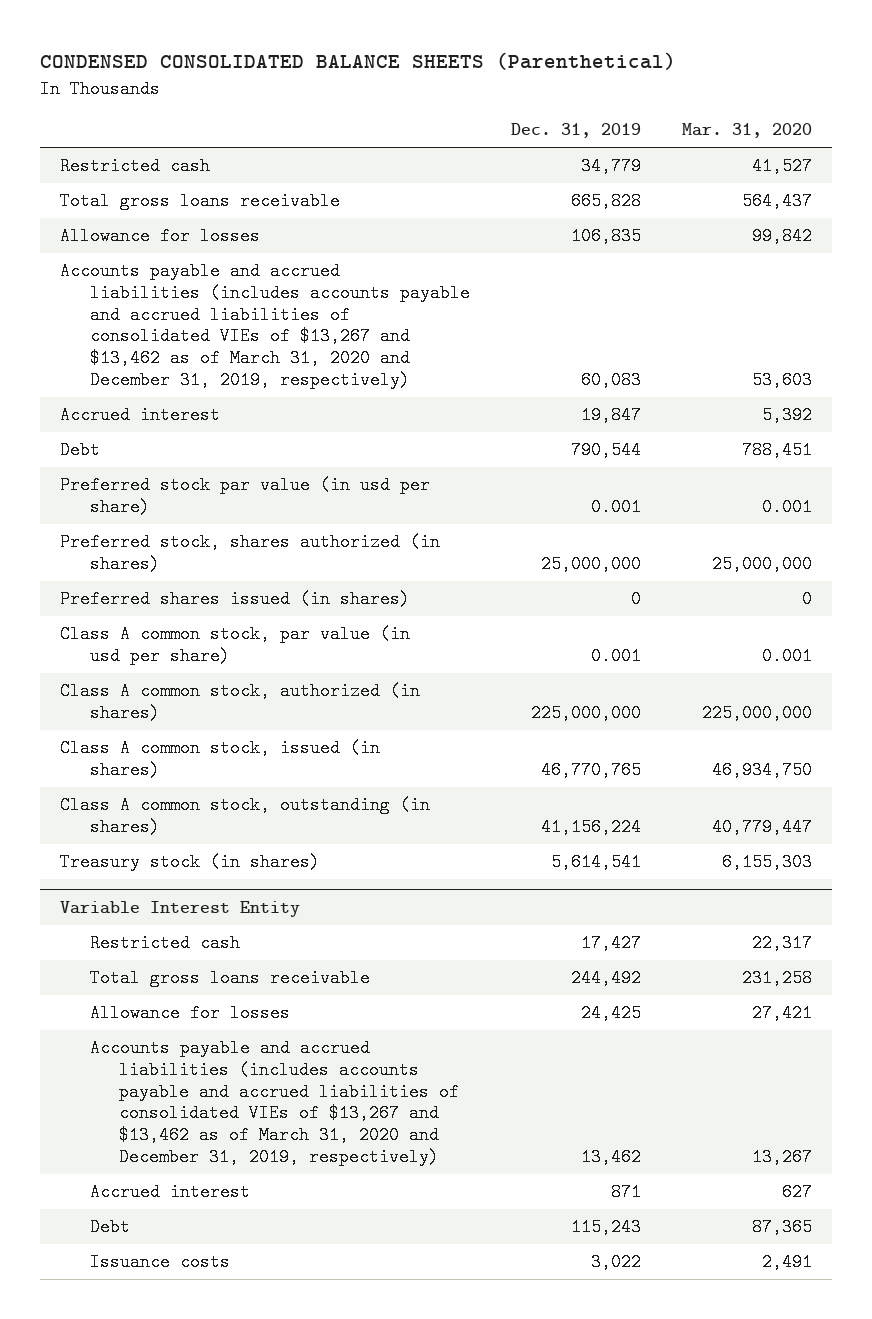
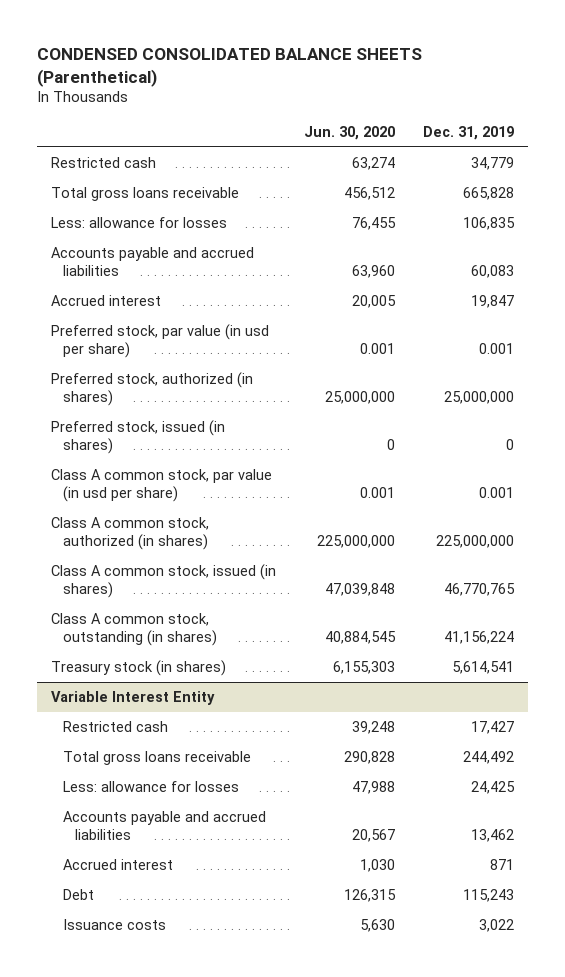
[681,123,812,139] Mar. 31, 2020 -> none
none -> [304,125,396,140] Jun. 30, 2020
[60,227,261,246] Allowance for losses -> [51,217,228,229] Less: allowance for losses
[60,262,470,389] Accounts payable and accrued liabilities (includes accounts payable and accrued liabilities of consolidated VIEs of $13,267 and $13,462 as of March 31, 2020 and December 31, 2019, respectively) -> [51,247,255,277] Accounts payable and accrued liabilities
[60,441,101,460] Debt -> none
[60,476,431,516] Preferred stock par value (in usd per share) -> [51,324,270,359] Preferred stock, par value (in usd per share)
[60,533,441,573] Preferred stock, shares authorized (in shares) -> [51,372,254,407] Preferred stock, authorized (in shares)
[60,590,411,609] Preferred shares issued (in shares) -> [51,420,226,455] Preferred stock, issued (in shares)
[89,1004,290,1023] Allowance for losses -> [63,781,240,793] Less: allowance for losses
[89,1039,460,1166] Accounts payable and accrued liabilities (includes accounts payable and accrued liabilities of consolidated VIEs of $13,267 and $13,462 as of March 31, 2020 and December 31, 2019, respectively) -> [63,811,267,841] Accounts payable and accrued liabilities

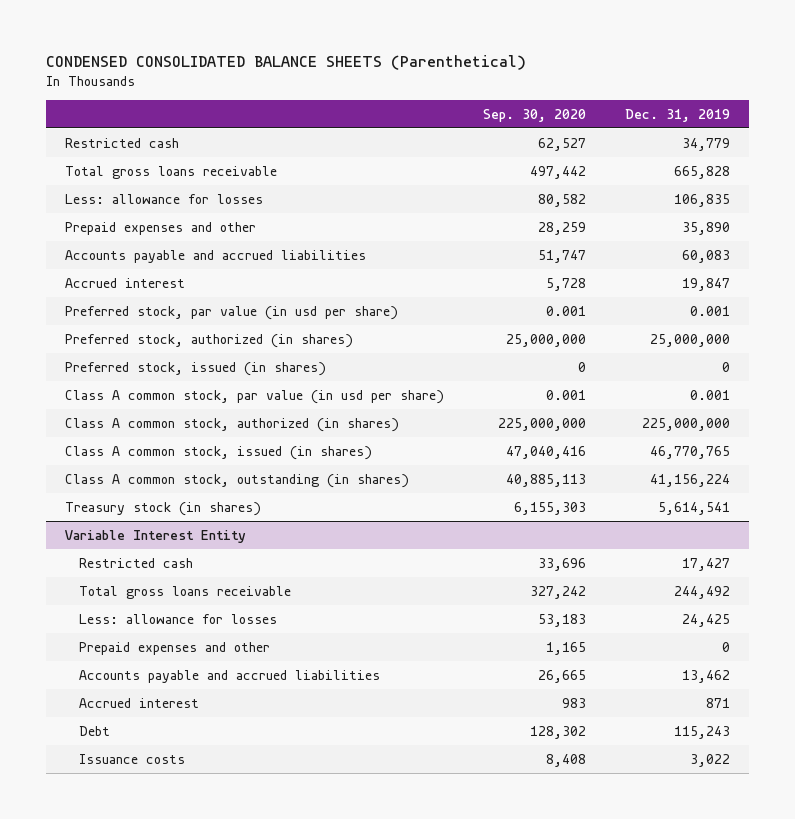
[304,125,396,140] Jun. 30, 2020 -> none
none -> [482,108,586,122] Sep. 30, 2020
none -> [65,221,257,235] Prepaid expenses and other
none -> [78,641,270,655] Prepaid expenses and other

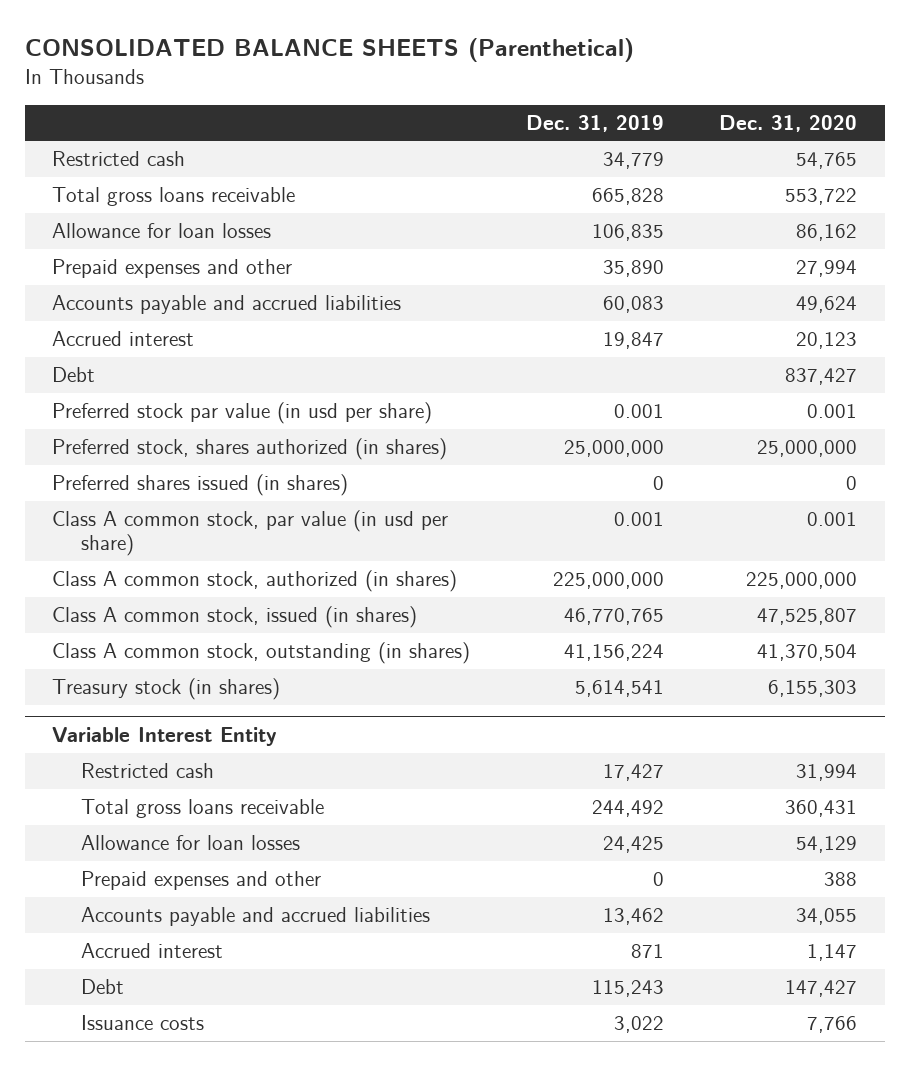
[45,55,526,71] CONDENSED CONSOLIDATED BALANCE SHEETS (Parenthetical) -> [24,38,634,63] CONSOLIDATED BALANCE SHEETS (Parenthetical)
[482,108,586,122] Sep. 30, 2020 -> none
none -> [719,114,858,132] Dec. 31, 2020
[65,193,264,204] Less: allowance for losses -> [52,223,272,239] Allowance for loan losses
none -> [52,367,96,383] Debt
[65,305,399,320] Preferred stock, par value (in usd per share) -> [52,402,433,425] Preferred stock par value (in usd per share)
[65,333,354,348] Preferred stock, authorized (in shares) -> [52,438,448,461] Preferred stock, shares authorized (in shares)
[65,361,327,376] Preferred stock, issued (in shares) -> [52,474,349,497] Preferred shares issued (in shares)
[78,613,277,624] Less: allowance for losses -> [80,835,300,851] Allowance for loan losses

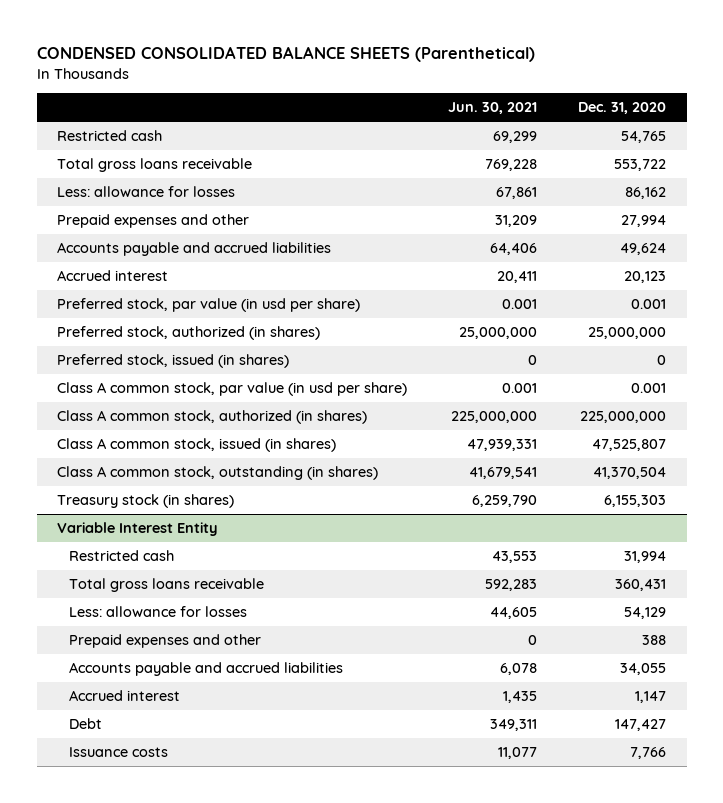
[24,38,634,63] CONSOLIDATED BALANCE SHEETS (Parenthetical) -> [36,46,535,63] CONDENSED CONSOLIDATED BALANCE SHEETS (Parenthetical)
[525,114,664,132] Dec. 31, 2019 -> none
none -> [448,102,538,115] Jun. 30, 2021
[52,223,272,239] Allowance for loan losses -> [57,186,236,198] Less: allowance for losses
[52,367,96,383] Debt -> none
[52,402,433,425] Preferred stock par value (in usd per share) -> [57,298,361,313] Preferred stock, par value (in usd per share)
[52,438,448,461] Preferred stock, shares authorized (in shares) -> [57,326,321,341] Preferred stock, authorized (in shares)
[52,474,349,497] Preferred shares issued (in shares) -> [57,354,290,369] Preferred stock, issued (in shares)
[80,835,300,851] Allowance for loan losses -> [69,606,248,618] Less: allowance for losses

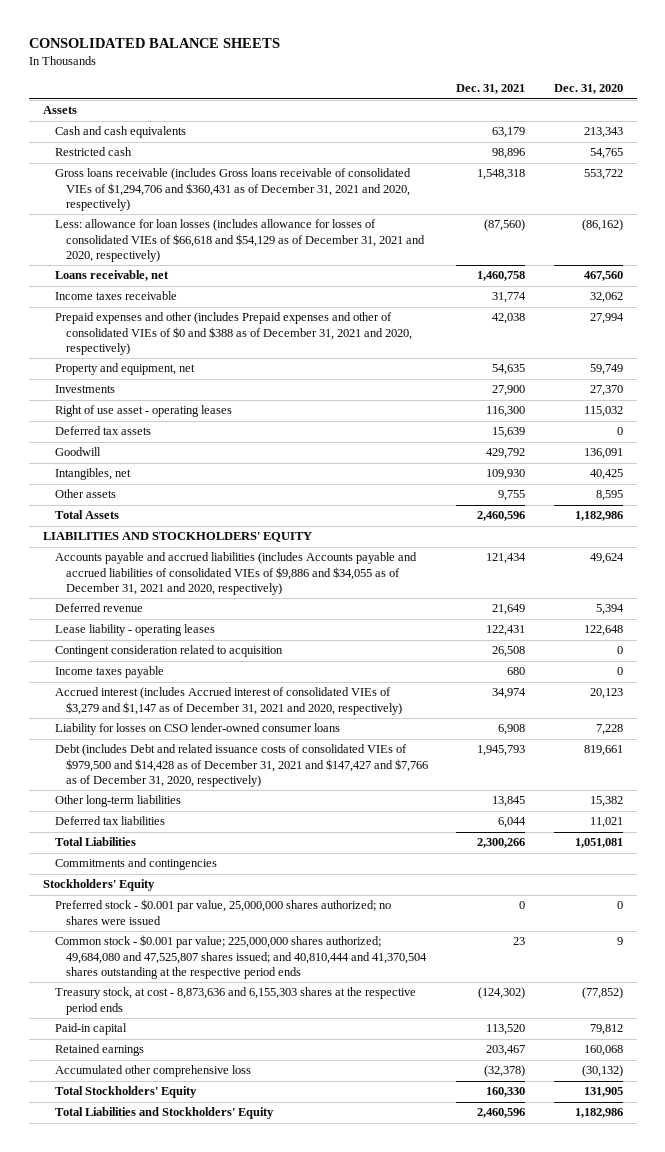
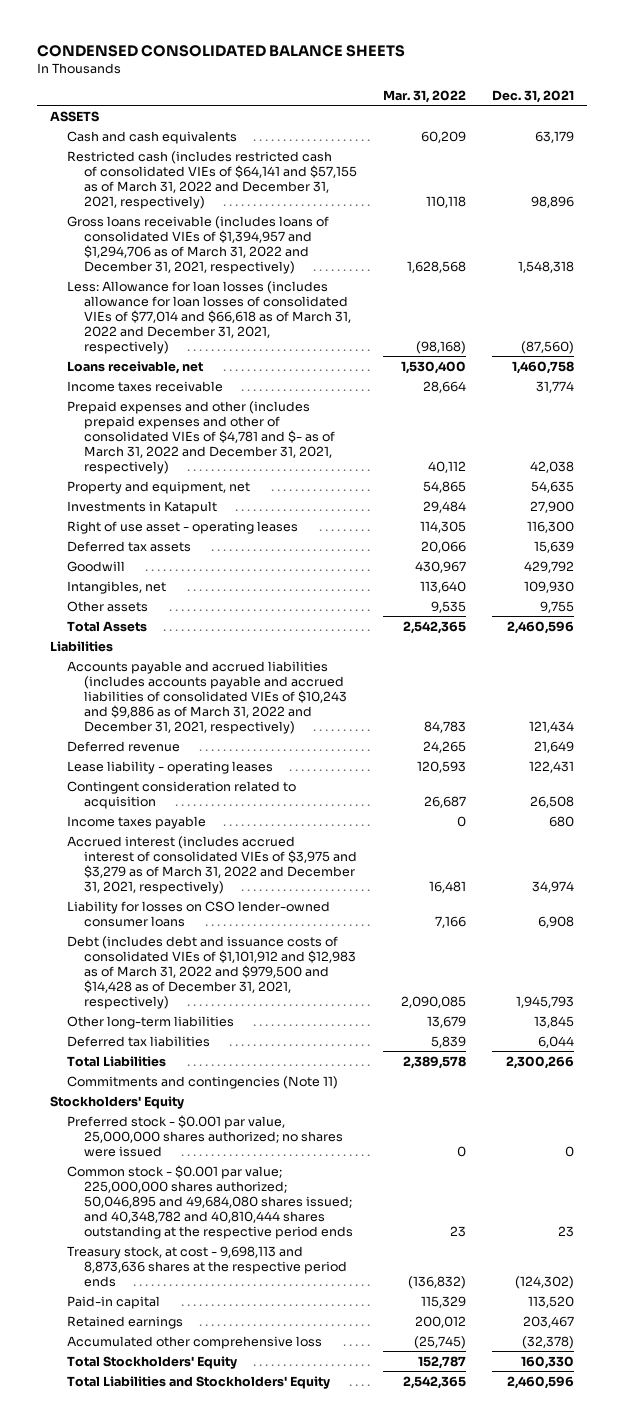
[28,38,280,49] CONSOLIDATED BALANCE SHEETS -> [36,45,405,58] CONDENSED CONSOLIDATED BALANCE SHEETS
[553,84,623,95] Dec. 31, 2020 -> none
none -> [383,90,467,104] Mar. 31, 2022
[42,106,77,115] Assets -> [49,110,99,122] ASSETS
[54,147,132,157] Restricted cash -> [67,150,358,209] Restricted cash (includes restricted cash of consolidated VIEs of $64,141 and $57,155 as of March 31, 2022 and December 31, 2021, respectively)
[54,168,411,211] Gross loans receivable (includes Gross loans receivable of consolidated VIEs of $1,294,706 and $360,431 as of December 31, 2021 and 2020, respectively) -> [67,215,330,274] Gross loans receivable (includes loans of consolidated VIEs of $1,394,957 and $1,294,706 as of March 31, 2022 and December 31, 2021, respectively)
[54,219,426,262] Less: allowance for loan losses (includes allowance for losses of consolidated VIEs of $66,618 and $54,129 as of December 31, 2021 and 2020, respectively) -> [67,280,352,354] Less: Allowance for loan losses (includes allowance for loan losses of consolidated VIEs of $77,014 and $66,618 as of March 31, 2022 and December 31, 2021, respectively)
[54,312,413,355] Prepaid expenses and other (includes Prepaid expenses and other of consolidated VIEs of $0 and $388 as of December 31, 2021 and 2020, respectively) -> [67,400,336,474] Prepaid expenses and other (includes prepaid expenses and other of consolidated VIEs of $4,781 and $- as of March 31, 2022 and December 31, 2021, respectively)
[54,385,115,394] Investments -> [67,500,218,514] Investments in Katapult
[42,532,312,543] LIABILITIES AND STOCKHOLDERS' EQUITY -> none
none -> [49,640,113,652] Liabilities
[54,552,417,595] Accounts payable and accrued liabilities (includes Accounts payable and accrued liabilities of consolidated VIEs of $9,886 and $34,055 as of December 31, 2021 and 2020, respectively) -> [67,660,348,734] Accounts payable and accrued liabilities (includes accounts payable and accrued liabilities of consolidated VIEs of $10,243 and $9,886 as of March 31, 2022 and December 31, 2021, respectively)
[54,687,403,715] Accrued interest (includes Accrued interest of consolidated VIEs of $3,279 and $1,147 as of December 31, 2021 and 2020, respectively) -> [67,835,358,894] Accrued interest (includes accrued interest of consolidated VIEs of $3,975 and $3,279 as of March 31, 2022 and December 31, 2021, respectively)
[54,744,429,787] Debt (includes Debt and related issuance costs of consolidated VIEs of $979,500 and $14,428 as of December 31, 2021 and $147,427 and $7,766 as of December 31, 2020, respectively) -> [67,935,357,1009] Debt (includes debt and issuance costs of consolidated VIEs of $1,101,912 and $12,983 as of March 31, 2022 and $979,500 and $14,428 as of December 31, 2021, respectively)
[54,858,217,871] Commitments and contingencies -> [67,1075,339,1089] Commitments and contingencies (Note 11)
[54,935,428,979] Common stock - $0.001 par value; 225,000,000 shares authorized; 49,684,080 and 47,525,807 shares issued; and 40,810,444 and 41,370,504 shares outstanding at the respective period ends -> [67,1164,354,1239] Common stock - $0.001 par value; 225,000,000 shares authorized; 50,046,895 and 49,684,080 shares issued; and 40,348,782 and 40,810,444 shares outstanding at the respective period ends
[54,987,416,1015] Treasury stock, at cost - 8,873,636 and 6,155,303 shares at the respective period ends -> [67,1245,348,1287] Treasury stock, at cost - 9,698,113 and 8,873,636 shares at the respective period ends

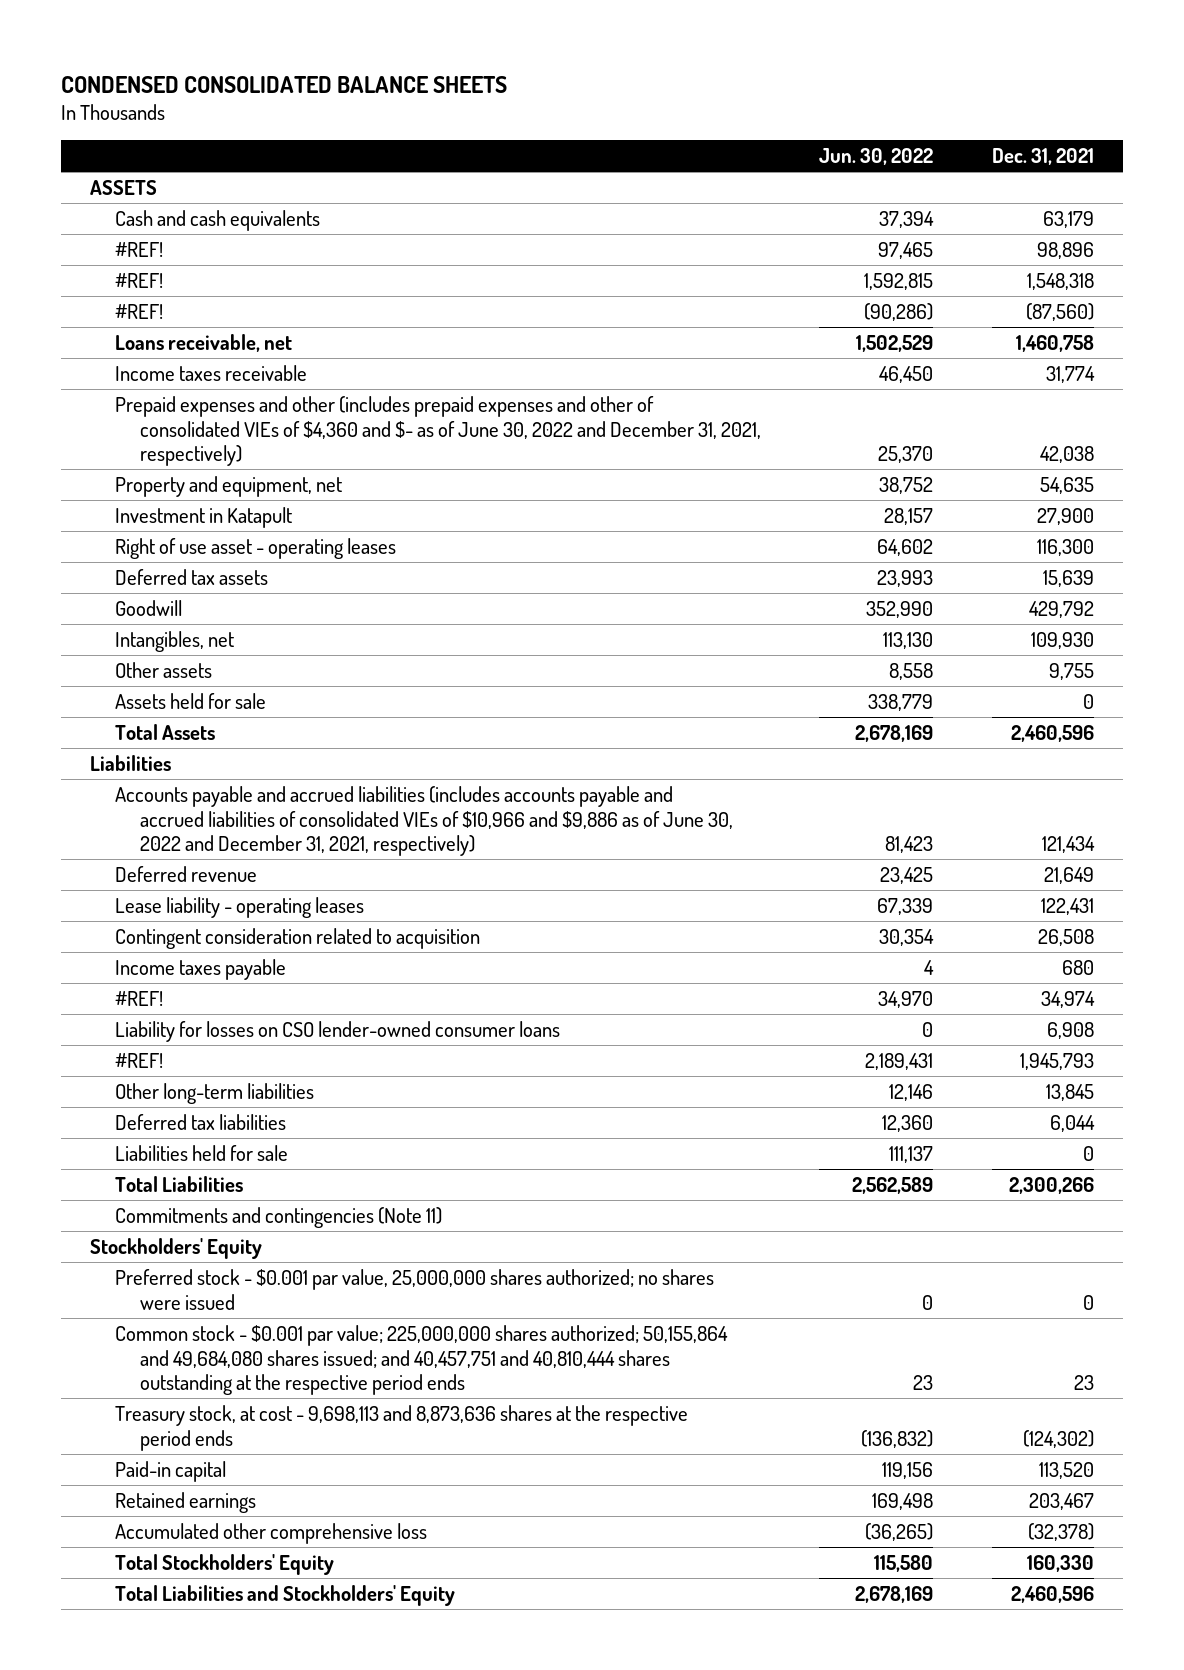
[383,90,467,104] Mar. 31, 2022 -> none
none -> [819,148,934,166] Jun. 30, 2022
[67,150,358,209] Restricted cash (includes restricted cash of consolidated VIEs of $64,141 and $57,155 as of March 31, 2022 and December 31, 2021, respectively) -> [115,241,164,257] #REF!
[67,215,330,274] Gross loans receivable (includes loans of consolidated VIEs of $1,394,957 and $1,294,706 as of March 31, 2022 and December 31, 2021, respectively) -> [115,272,164,288] #REF!
[67,280,352,354] Less: Allowance for loan losses (includes allowance for loan losses of consolidated VIEs of $77,014 and $66,618 as of March 31, 2022 and December 31, 2021, respectively) -> [115,303,164,319] #REF!
[67,400,336,474] Prepaid expenses and other (includes prepaid expenses and other of consolidated VIEs of $4,781 and $- as of March 31, 2022 and December 31, 2021, respectively) -> [115,395,762,467] Prepaid expenses and other (includes prepaid expenses and other of consolidated VIEs of $4,360 and $- as of June 30, 2022 and December 31, 2021, respectively)
[67,500,218,514] Investments in Katapult -> [115,506,293,528] Investment in Katapult
none -> [115,692,267,709] Assets held for sale
[67,660,348,734] Accounts payable and accrued liabilities (includes accounts payable and accrued liabilities of consolidated VIEs of $10,243 and $9,886 as of March 31, 2022 and December 31, 2021, respectively) -> [115,785,734,857] Accounts payable and accrued liabilities (includes accounts payable and accrued liabilities of consolidated VIEs of $10,966 and $9,886 as of June 30, 2022 and December 31, 2021, respectively)
[67,835,358,894] Accrued interest (includes accrued interest of consolidated VIEs of $3,975 and $3,279 as of March 31, 2022 and December 31, 2021, respectively) -> [115,990,164,1006] #REF!
[67,935,357,1009] Debt (includes debt and issuance costs of consolidated VIEs of $1,101,912 and $12,983 as of March 31, 2022 and $979,500 and $14,428 as of December 31, 2021, respectively) -> [115,1052,164,1068] #REF!
none -> [115,1144,289,1161] Liabilities held for sale
[67,1164,354,1239] Common stock - $0.001 par value; 225,000,000 shares authorized; 50,046,895 and 49,684,080 shares issued; and 40,348,782 and 40,810,444 shares outstanding at the respective period ends -> [115,1324,729,1396] Common stock - $0.001 par value; 225,000,000 shares authorized; 50,155,864 and 49,684,080 shares issued; and 40,457,751 and 40,810,444 shares outstanding at the respective period ends

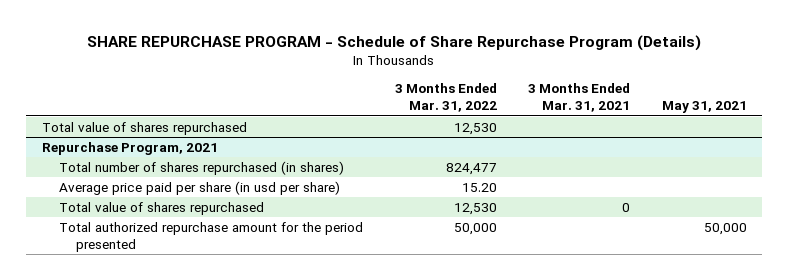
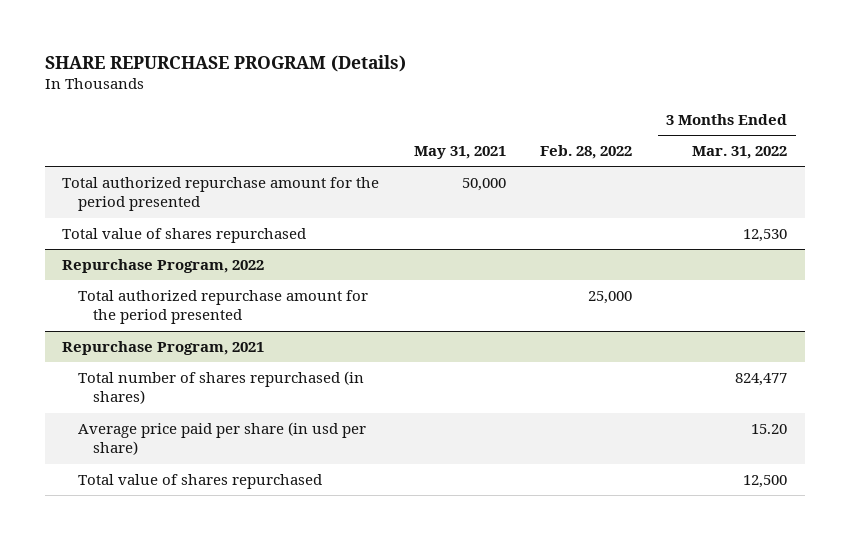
[87,35,702,52] SHARE REPURCHASE PROGRAM - Schedule of Share Repurchase Program (Details) -> [45,54,407,72] SHARE REPURCHASE PROGRAM (Details)
[528,83,631,113] 3 Months Ended Mar. 31, 2021 -> none
none -> [540,145,633,160] Feb. 28, 2022
none -> [62,177,380,212] Total authorized repurchase amount for the period presented
none -> [62,259,265,274] Repurchase Program, 2022
none -> [77,290,368,325] Total authorized repurchase amount for the period presented
[59,221,364,252] Total authorized repurchase amount for the period presented -> none
[453,202,497,215] 12,530 -> [743,475,788,489] 12,500

